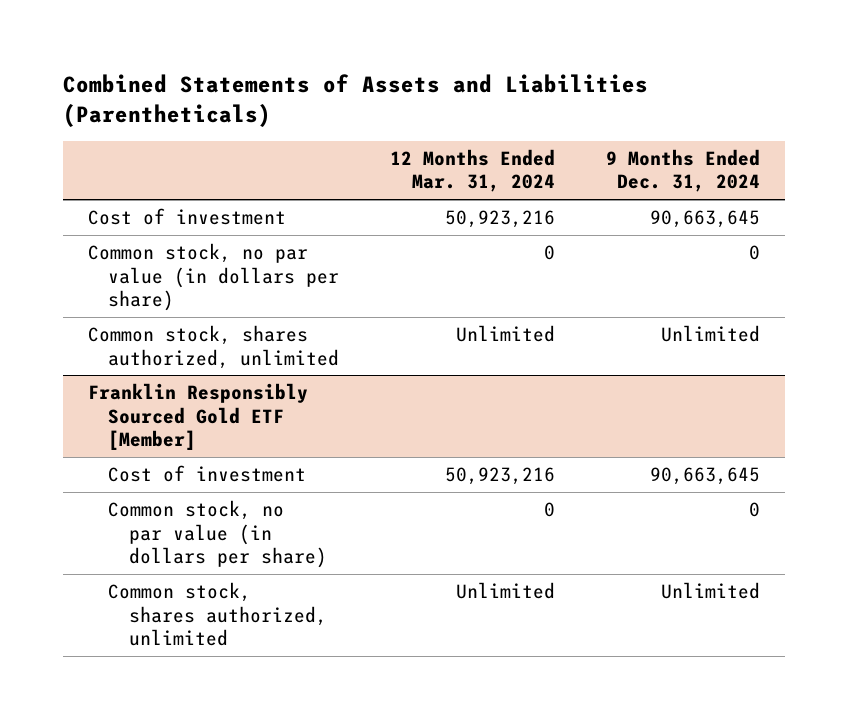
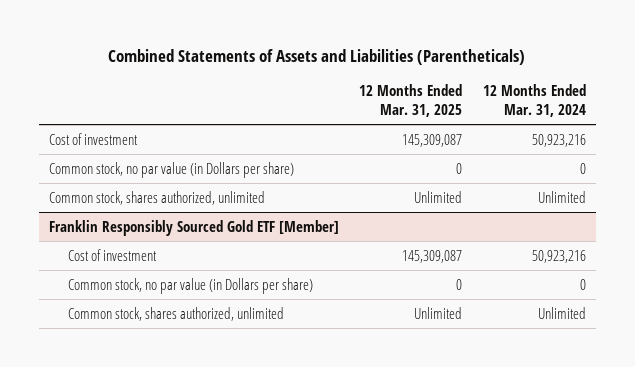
[605,148,760,193] 9 Months Ended Dec. 31, 2024 -> none
none -> [359,84,463,117] 12 Months Ended Mar. 31, 2025
[88,243,340,312] Common stock, no par value (in dollars per share) -> [49,161,295,178] Common stock, no par value (in Dollars per share)
[108,500,327,569] Common stock, no par value (in dollars per share) -> [68,277,314,294] Common stock, no par value (in Dollars per share)

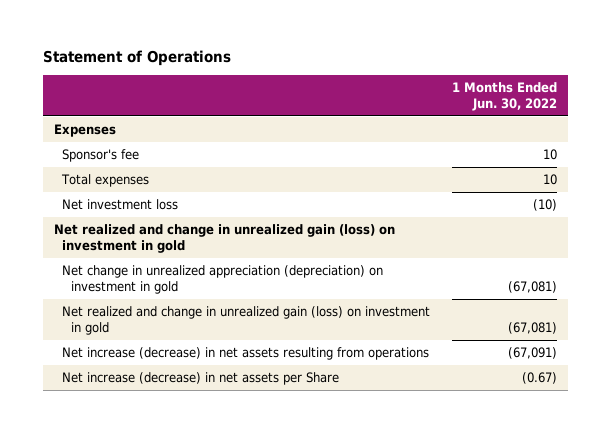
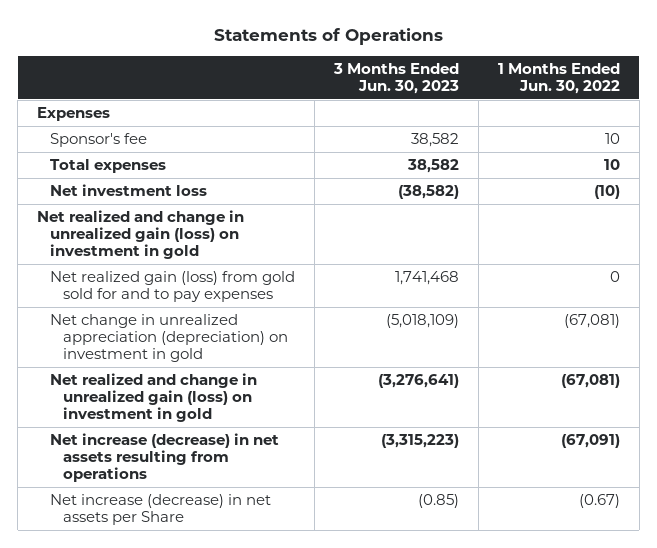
[42,50,231,67] Statement of Operations -> [213,28,443,46] Statements of Operations
none -> [333,62,460,95] 3 Months Ended Jun. 30, 2023
none -> [50,270,296,303] Net realized gain (loss) from gold sold for and to pay expenses

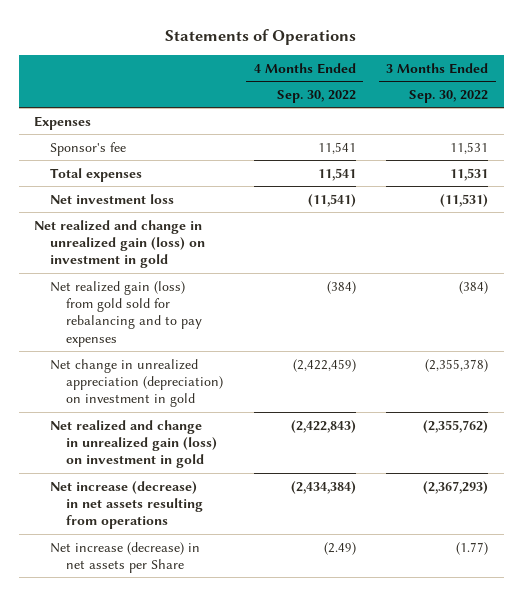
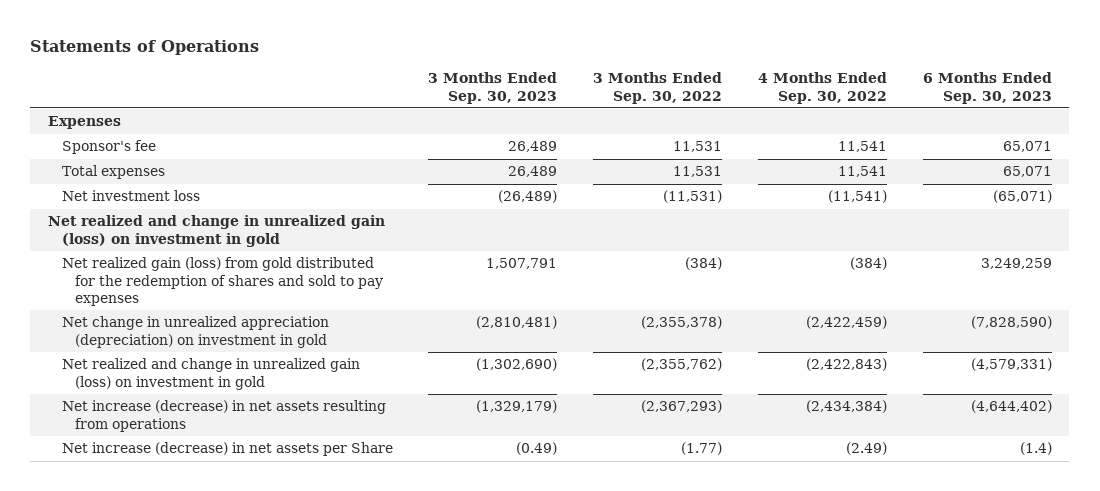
none -> [428,72,558,104] 3 Months Ended Sep. 30, 2023
none -> [922,72,1052,104] 6 Months Ended Sep. 30, 2023
[50,280,203,347] Net realized gain (loss) from gold sold for rebalancing and to pay expenses -> [61,257,383,307] Net realized gain (loss) from gold distributed for the redemption of shares and sold to pay expenses

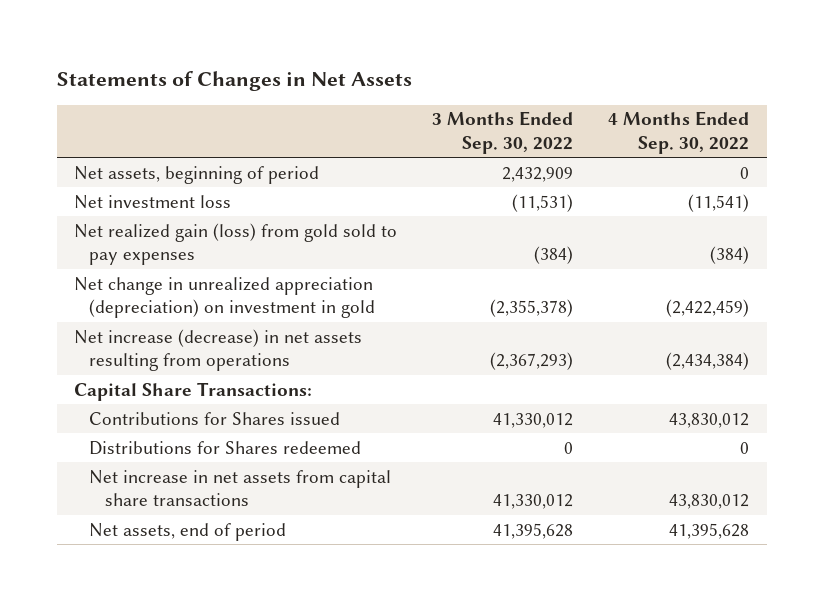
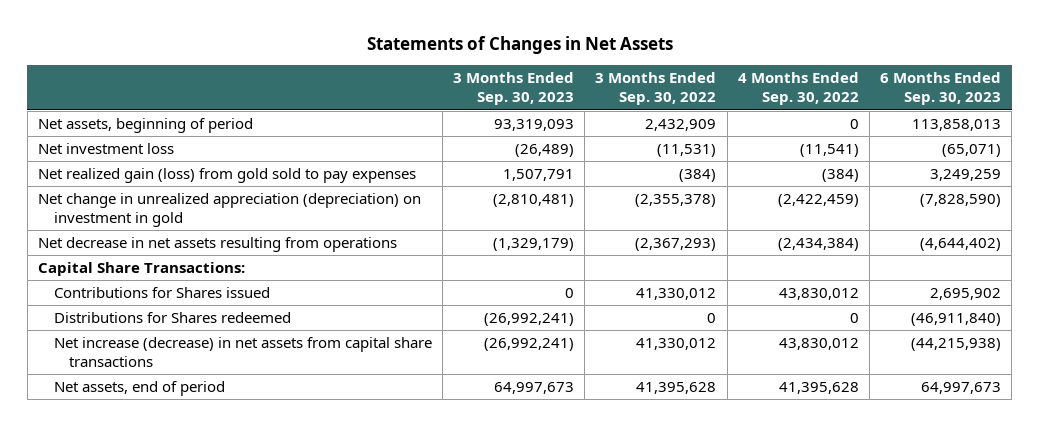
none -> [452,72,574,106] 3 Months Ended Sep. 30, 2023
none -> [880,72,1002,106] 6 Months Ended Sep. 30, 2023
[74,328,363,372] Net increase (decrease) in net assets resulting from operations -> [38,236,398,252] Net decrease in net assets resulting from operations
[89,469,392,507] Net increase in net assets from capital share transactions -> [53,336,432,368] Net increase (decrease) in net assets from capital share transactions

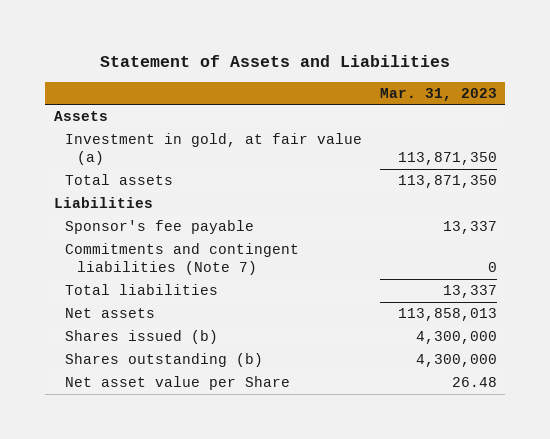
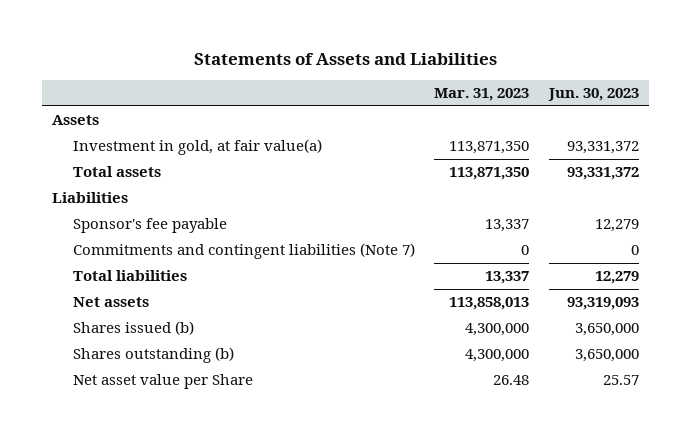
[100,55,451,68] Statement of Assets and Liabilities -> [193,53,497,66] Statements of Assets and Liabilities
none -> [548,88,640,102] Jun. 30, 2023
[65,132,363,166] Investment in gold, at fair value (a) -> [72,139,322,156] Investment in gold, at fair value(a)

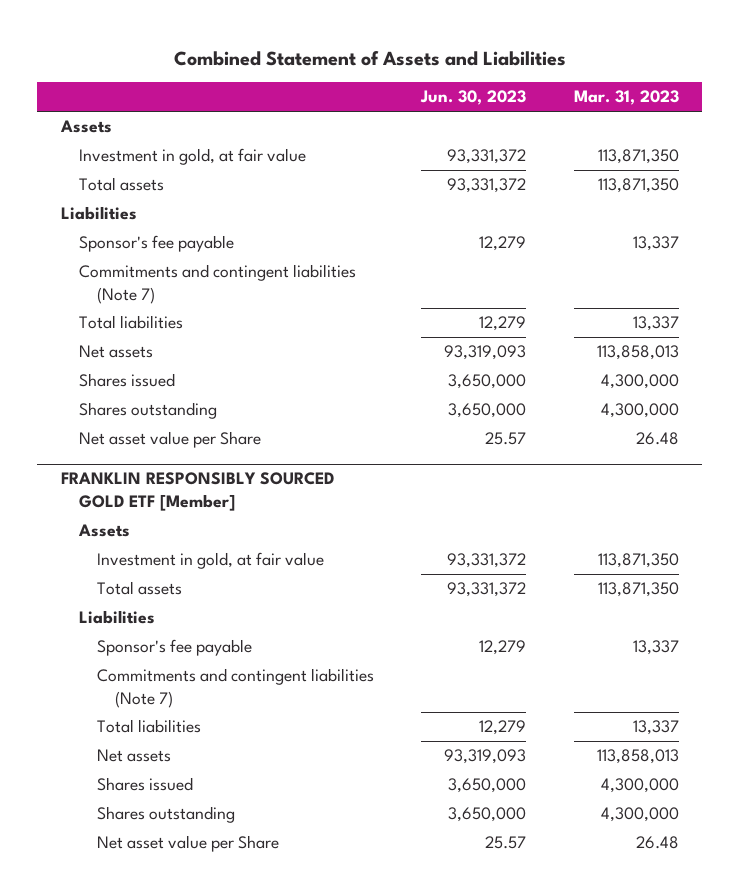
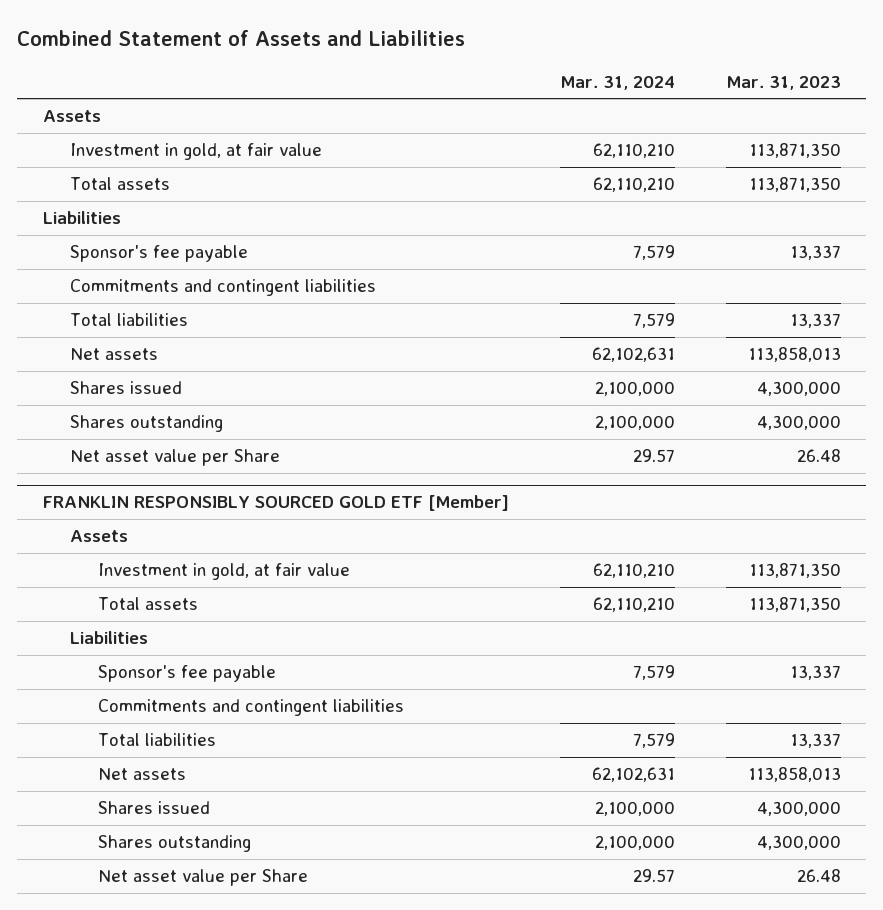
[420,90,527,106] Jun. 30, 2023 -> none
none -> [559,75,675,90] Mar. 31, 2024
[79,264,357,304] Commitments and contingent liabilities (Note 7) -> [70,279,377,297] Commitments and contingent liabilities
[97,668,375,708] Commitments and contingent liabilities (Note 7) -> [97,699,404,717] Commitments and contingent liabilities

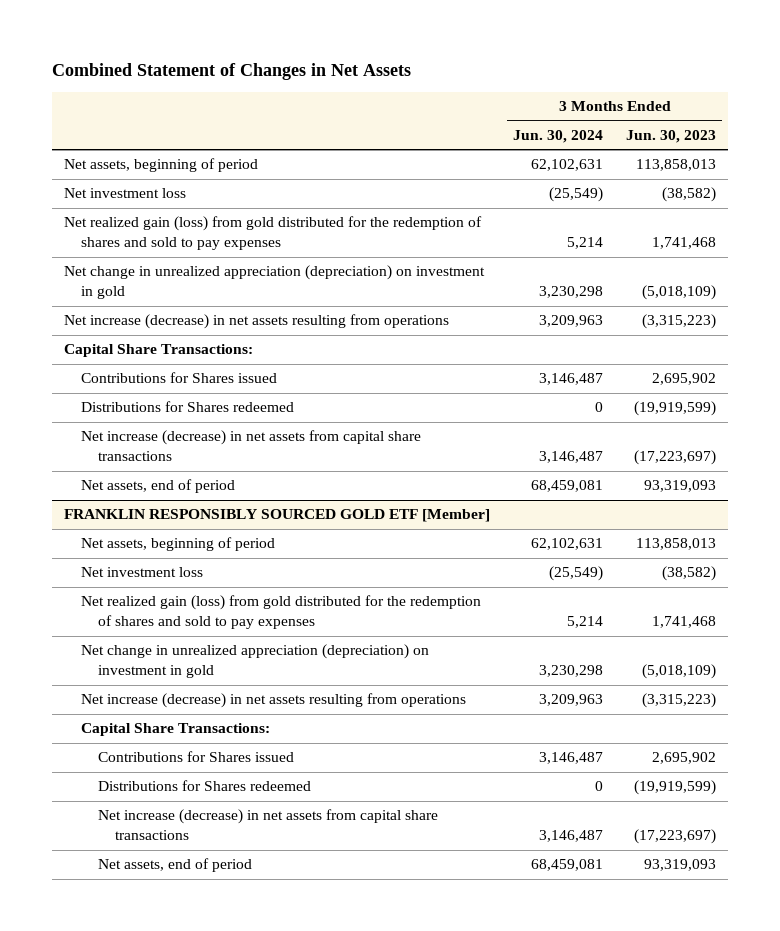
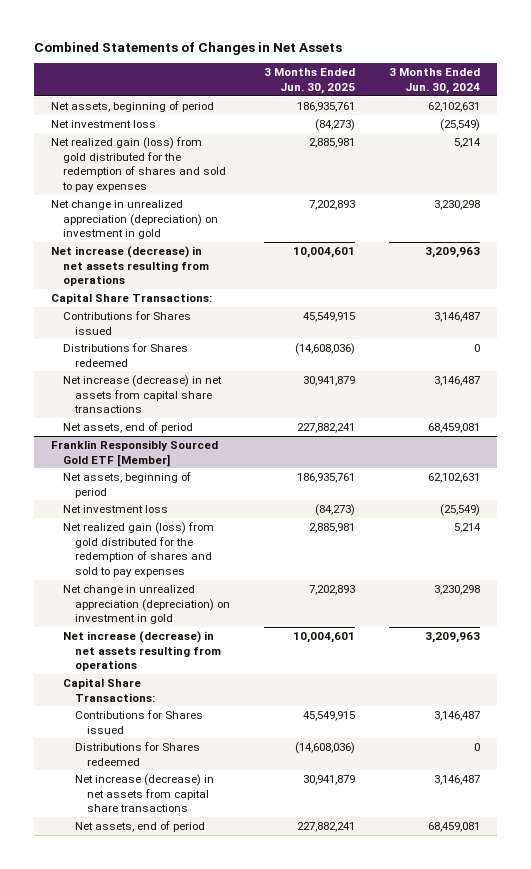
[51,63,411,81] Combined Statement of Changes in Net Assets -> [33,41,342,55] Combined Statements of Changes in Net Assets
[626,129,717,143] Jun. 30, 2023 -> none
none -> [263,68,355,94] 3 Months Ended Jun. 30, 2025
[63,509,490,523] FRANKLIN RESPONSIBLY SOURCED GOLD ETF [Member] -> [50,439,218,467] Franklin Responsibly Sourced Gold ETF [Member]

